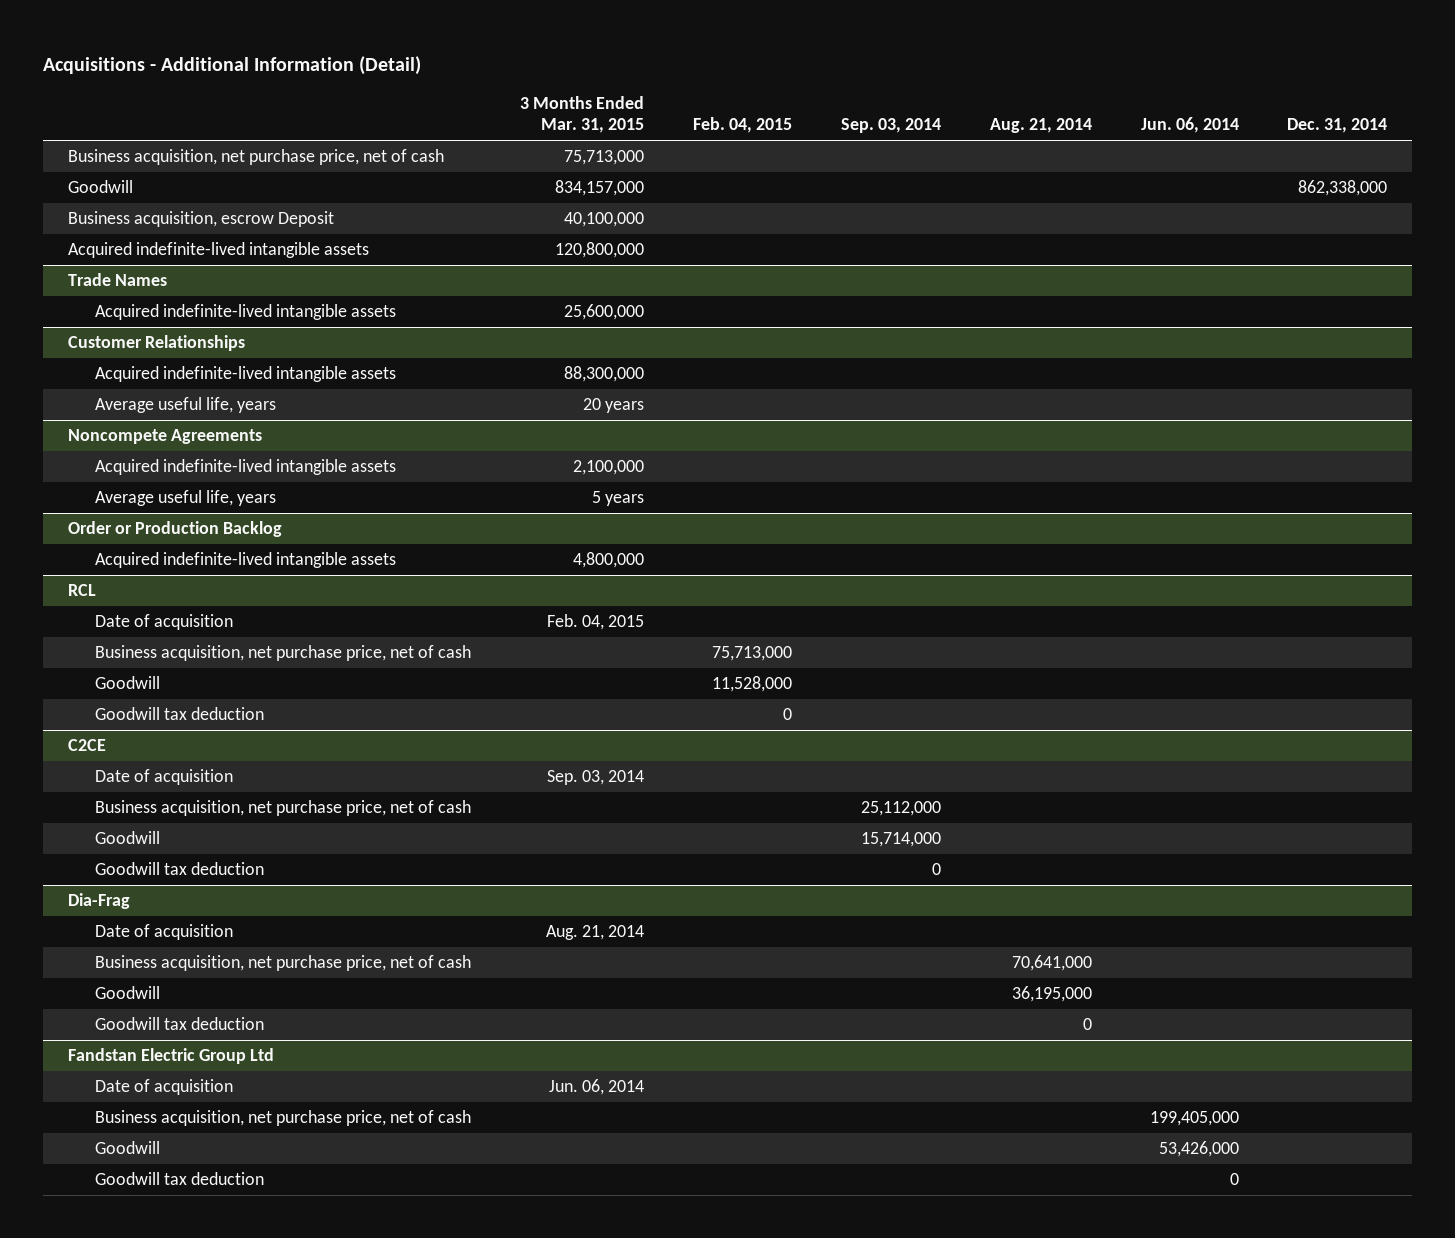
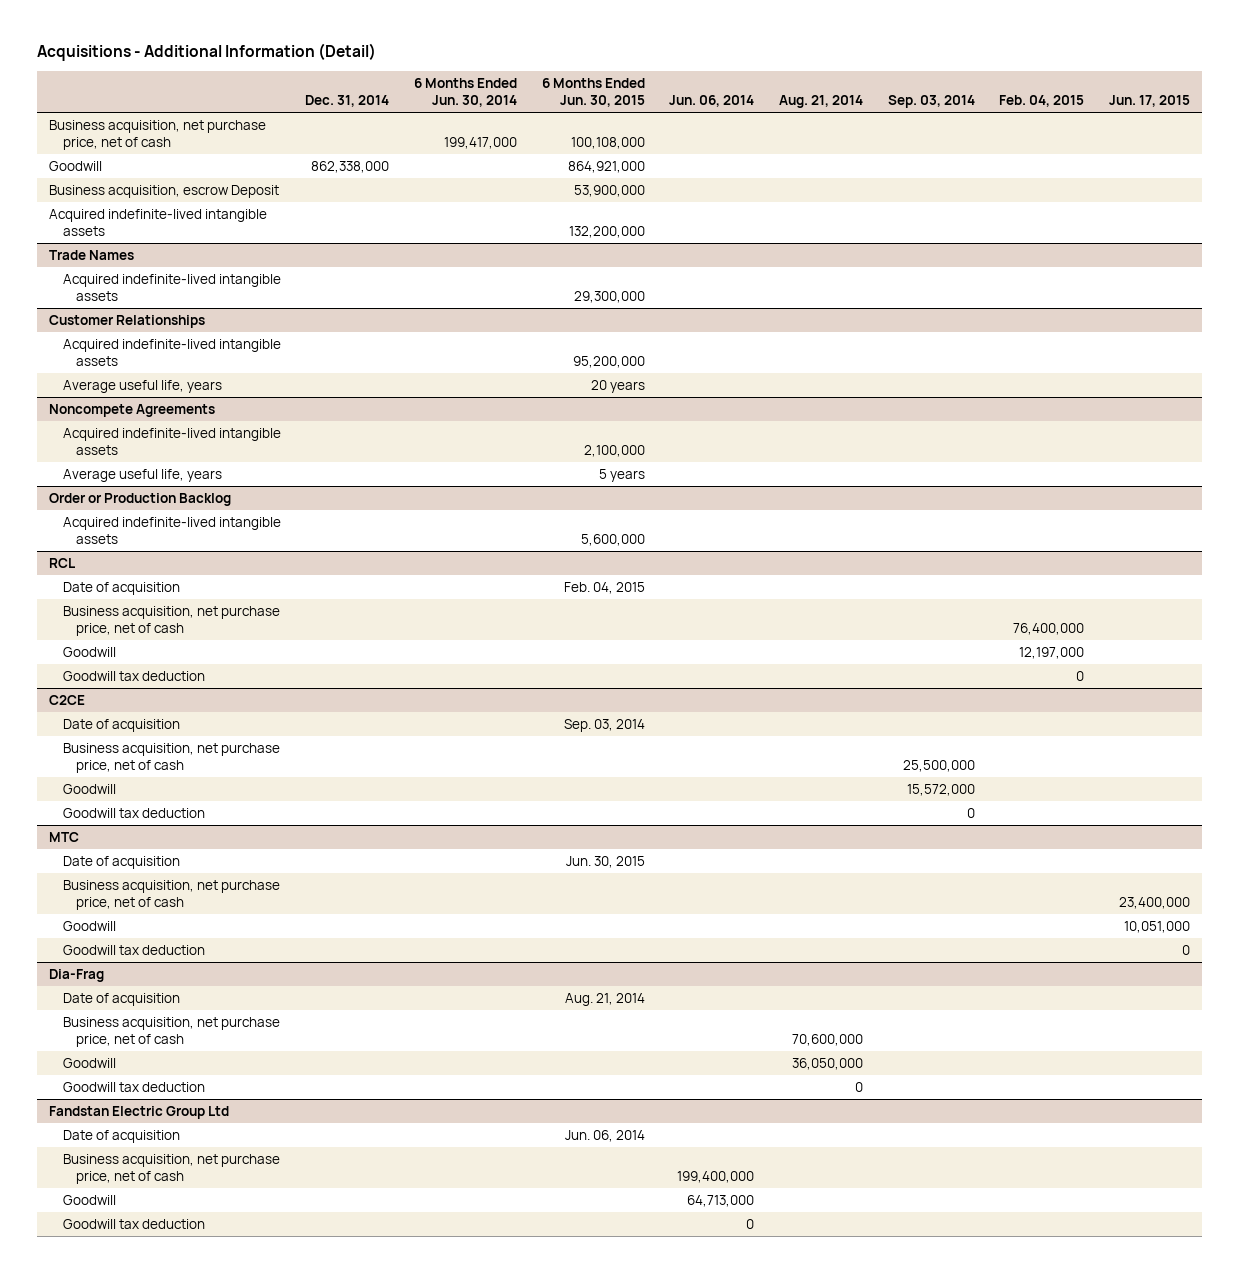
[519,96,644,134] 3 Months Ended Mar. 31, 2015 -> none
none -> [413,77,517,108] 6 Months Ended Jun. 30, 2014
none -> [541,77,645,108] 6 Months Ended Jun. 30, 2015
none -> [1108,95,1190,108] Jun. 17, 2015
[711,646,792,662] 75,713,000 -> [1013,623,1085,636] 76,400,000
[711,676,792,693] 11,528,000 -> [1019,646,1085,659] 12,197,000
[860,801,941,817] 25,112,000 -> [902,760,975,773] 25,500,000
[860,832,941,848] 15,714,000 -> [906,783,975,796] 15,572,000
none -> [48,831,79,842] MTC
none -> [62,855,180,869] Date of acquisition
none -> [62,879,280,911] Business acquisition, net purchase price, net of cash
none -> [62,920,116,931] Goodwill
none -> [62,944,205,955] Goodwill tax deduction
[1011,955,1092,972] 70,641,000 -> [791,1034,863,1047] 70,600,000
[1011,986,1092,1003] 36,195,000 -> [791,1057,863,1070] 36,050,000
[1149,1111,1239,1127] 199,405,000 -> [677,1171,755,1184] 199,400,000
[1158,1141,1239,1158] 53,426,000 -> [687,1194,755,1207] 64,713,000

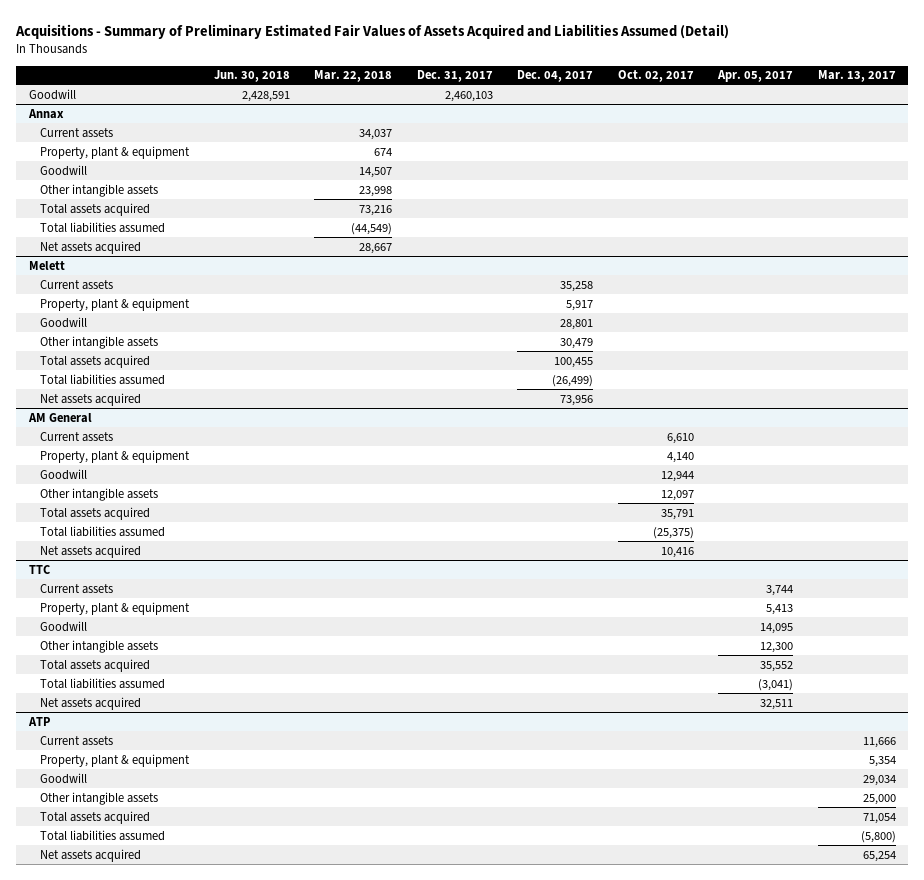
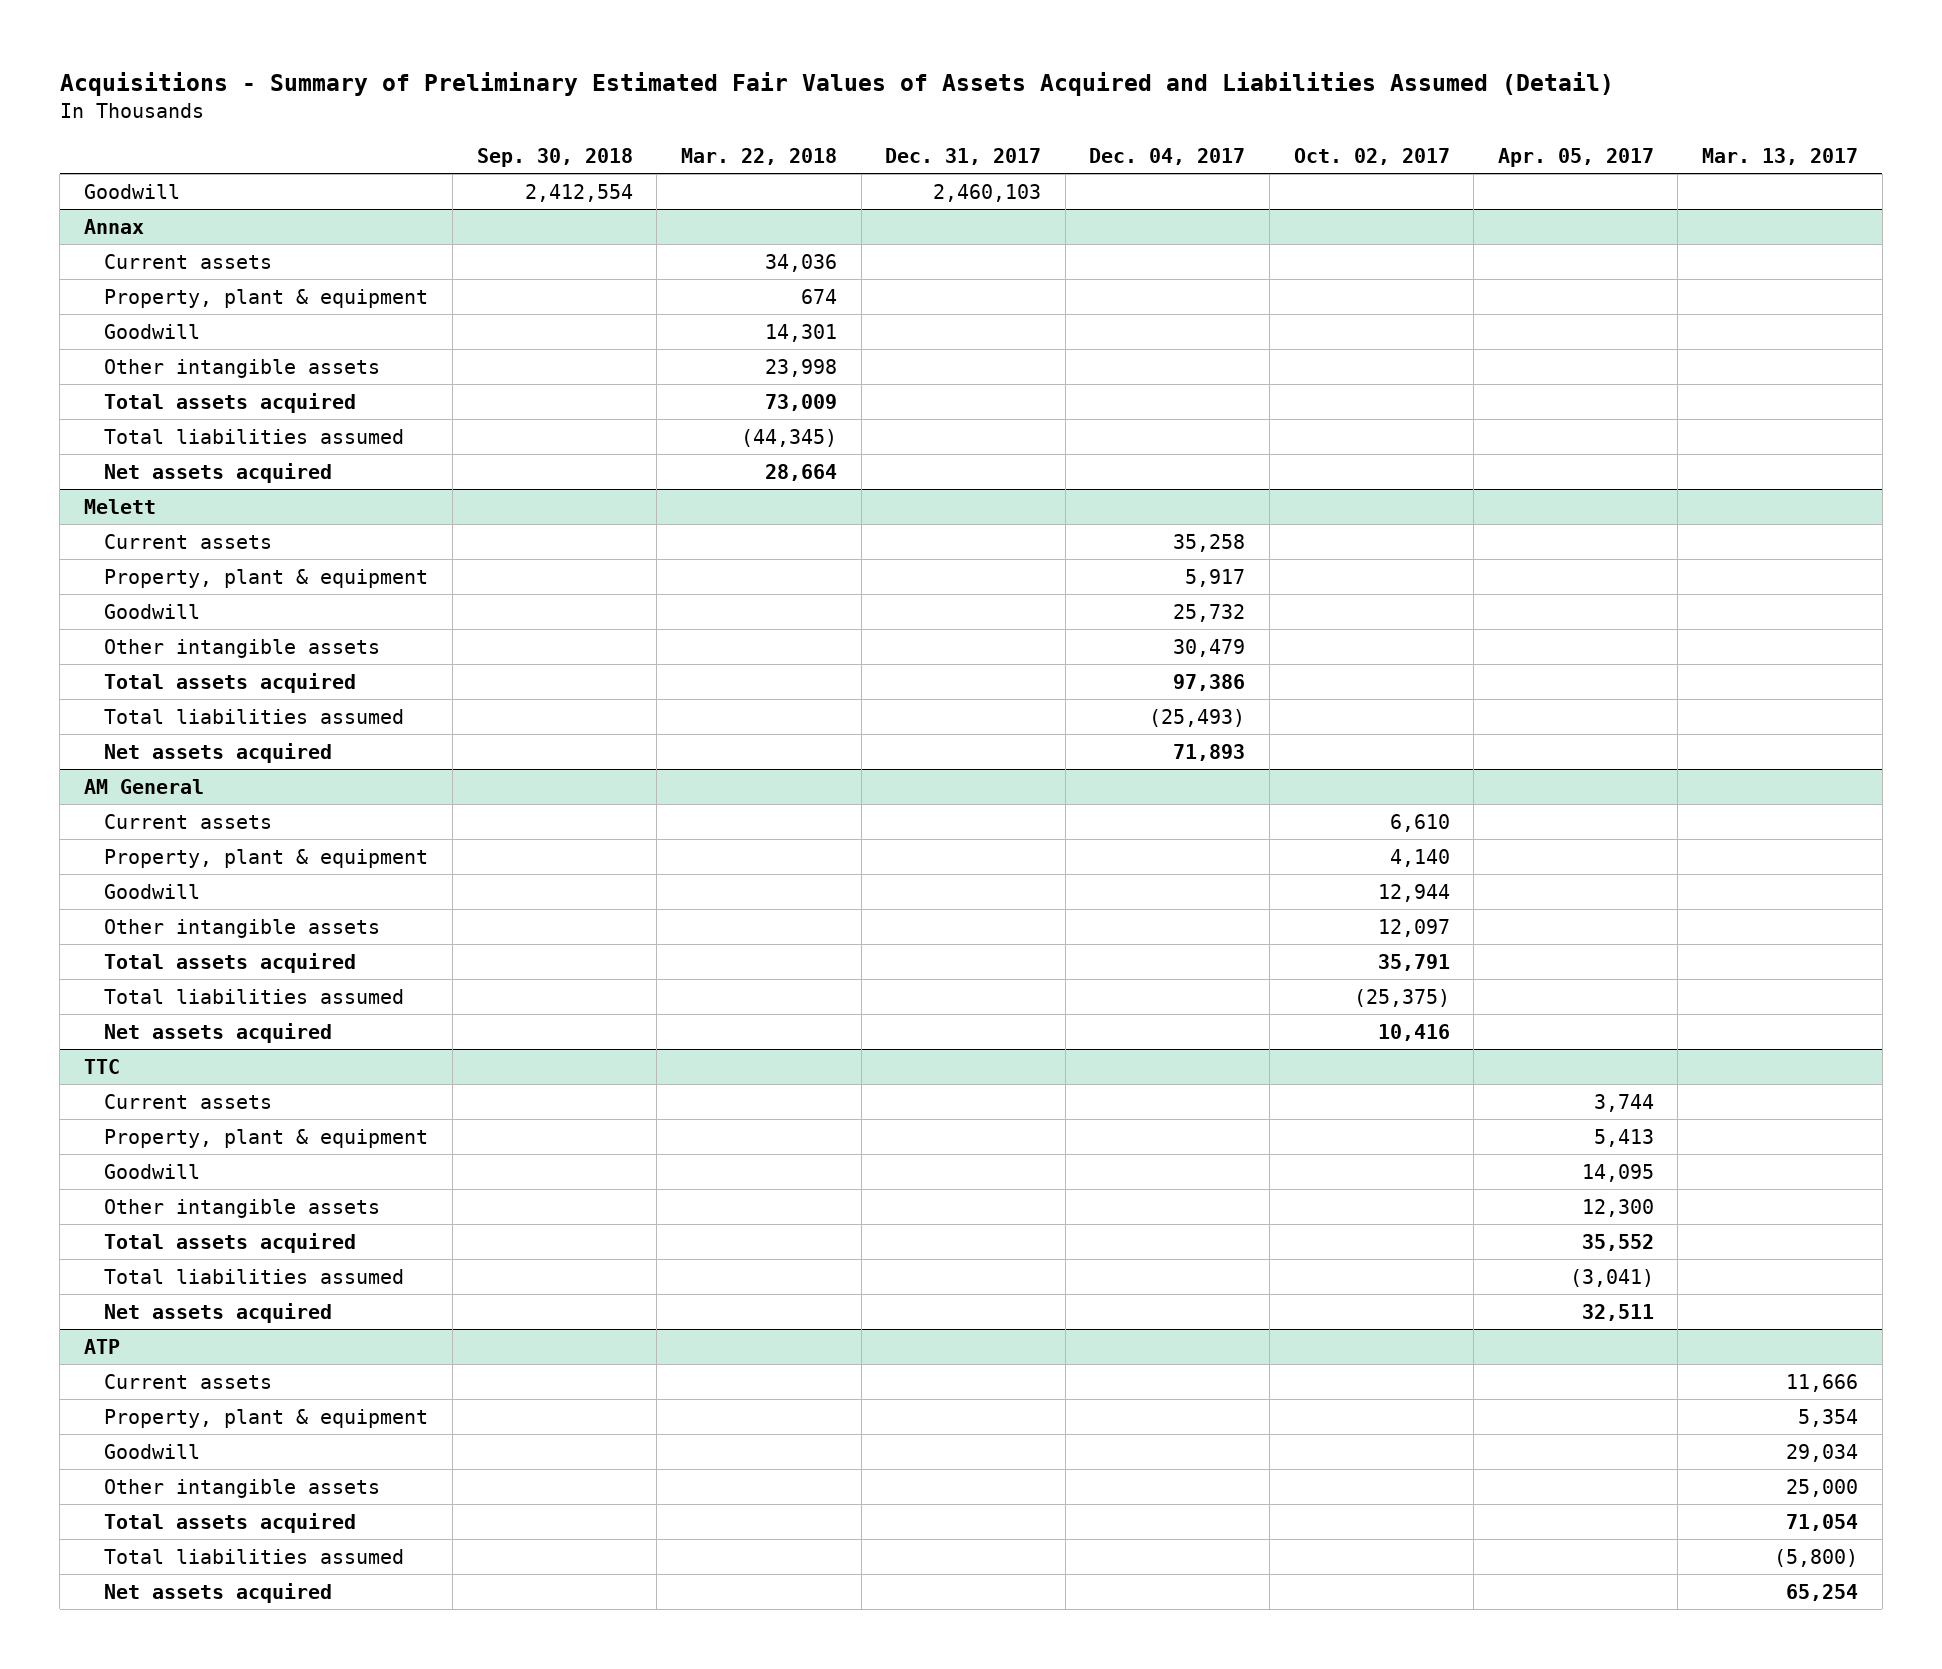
[213,70,290,83] Jun. 30, 2018 -> none
none -> [476,147,633,167] Sep. 30, 2018
[359,128,393,140] 34,037 -> [764,253,837,272] 34,036
[359,166,393,178] 14,507 -> [764,323,837,342] 14,301
[359,204,393,216] 73,216 -> [764,393,837,411] 73,009
[351,222,393,235] (44,549) -> [740,428,837,447] (44,345)
[359,242,393,254] 28,667 -> [764,463,837,481] 28,664
[560,318,594,330] 28,801 -> [1173,603,1246,622] 25,732
[554,356,594,368] 100,455 -> [1173,673,1246,691] 97,386
[552,374,594,387] (26,499) -> [1149,708,1246,727] (25,493)
[560,394,594,406] 73,956 -> [1173,743,1246,761] 71,893

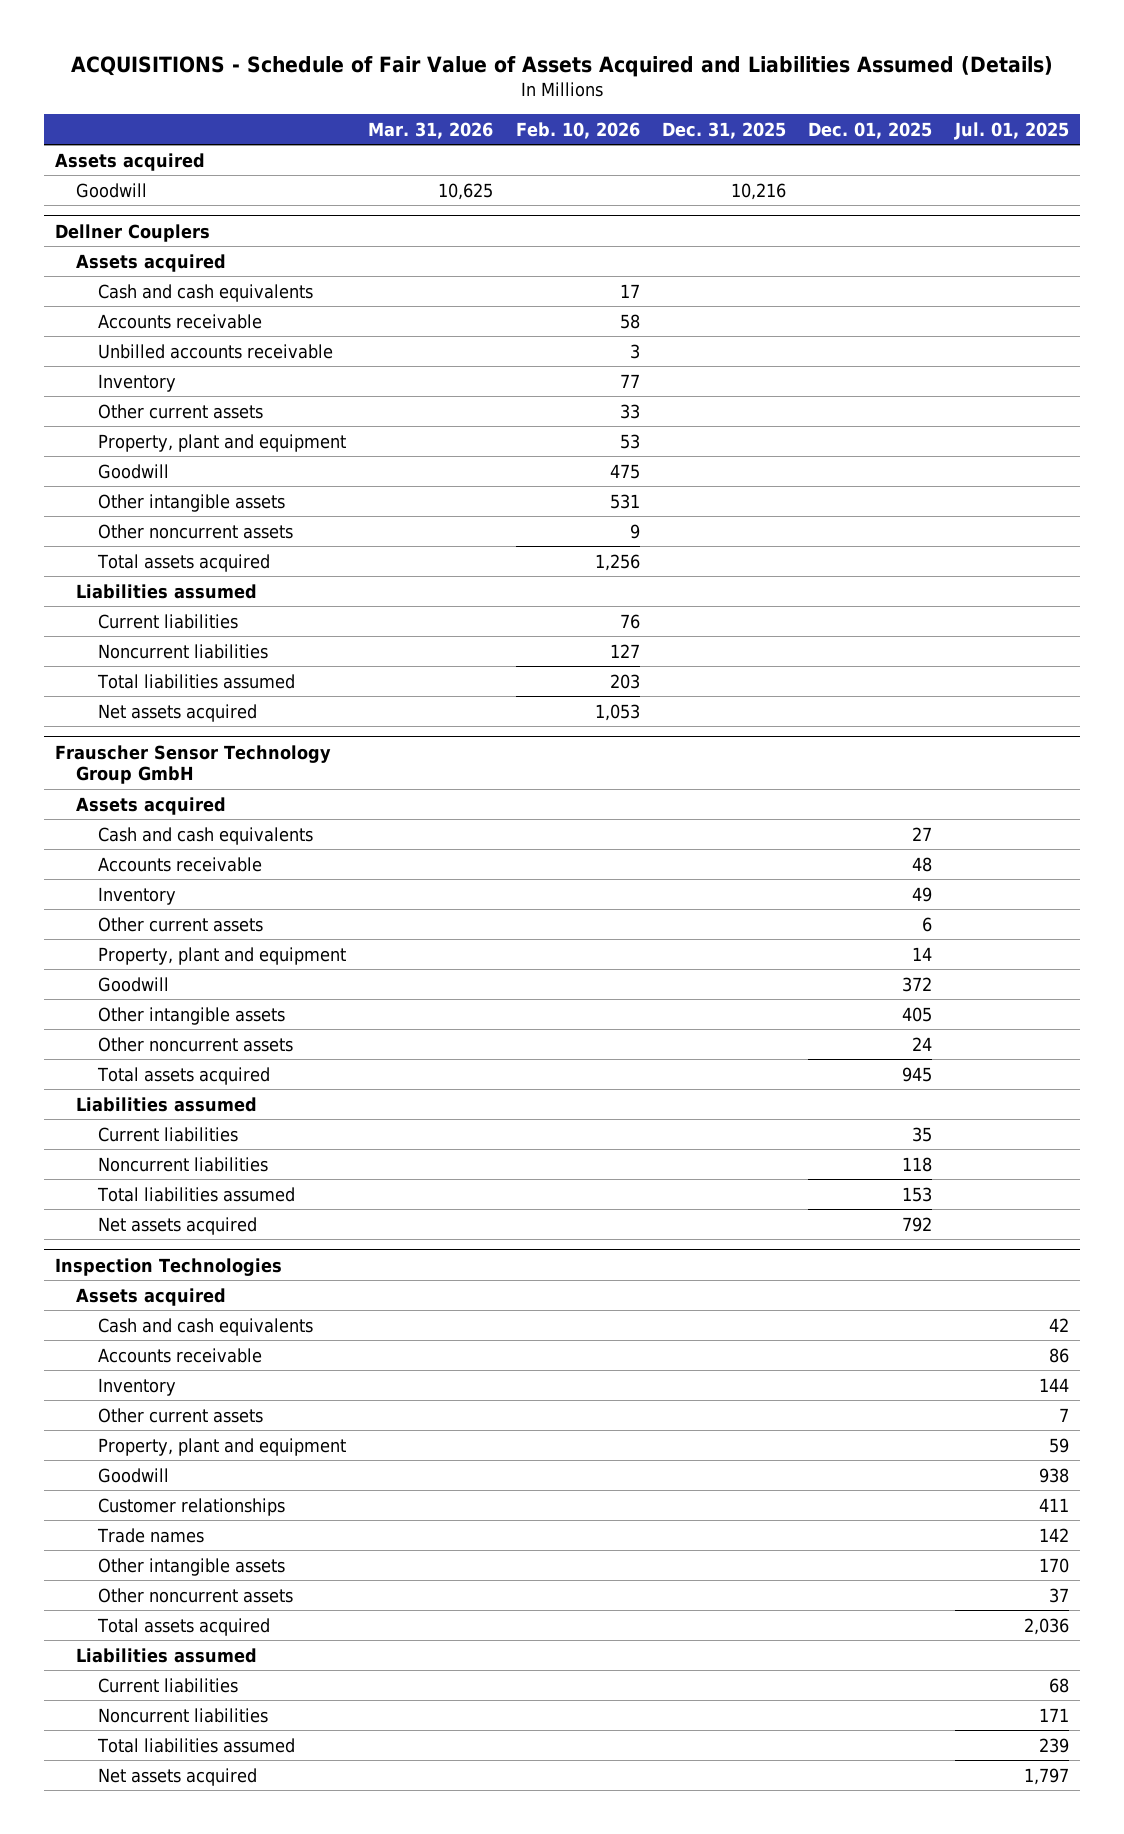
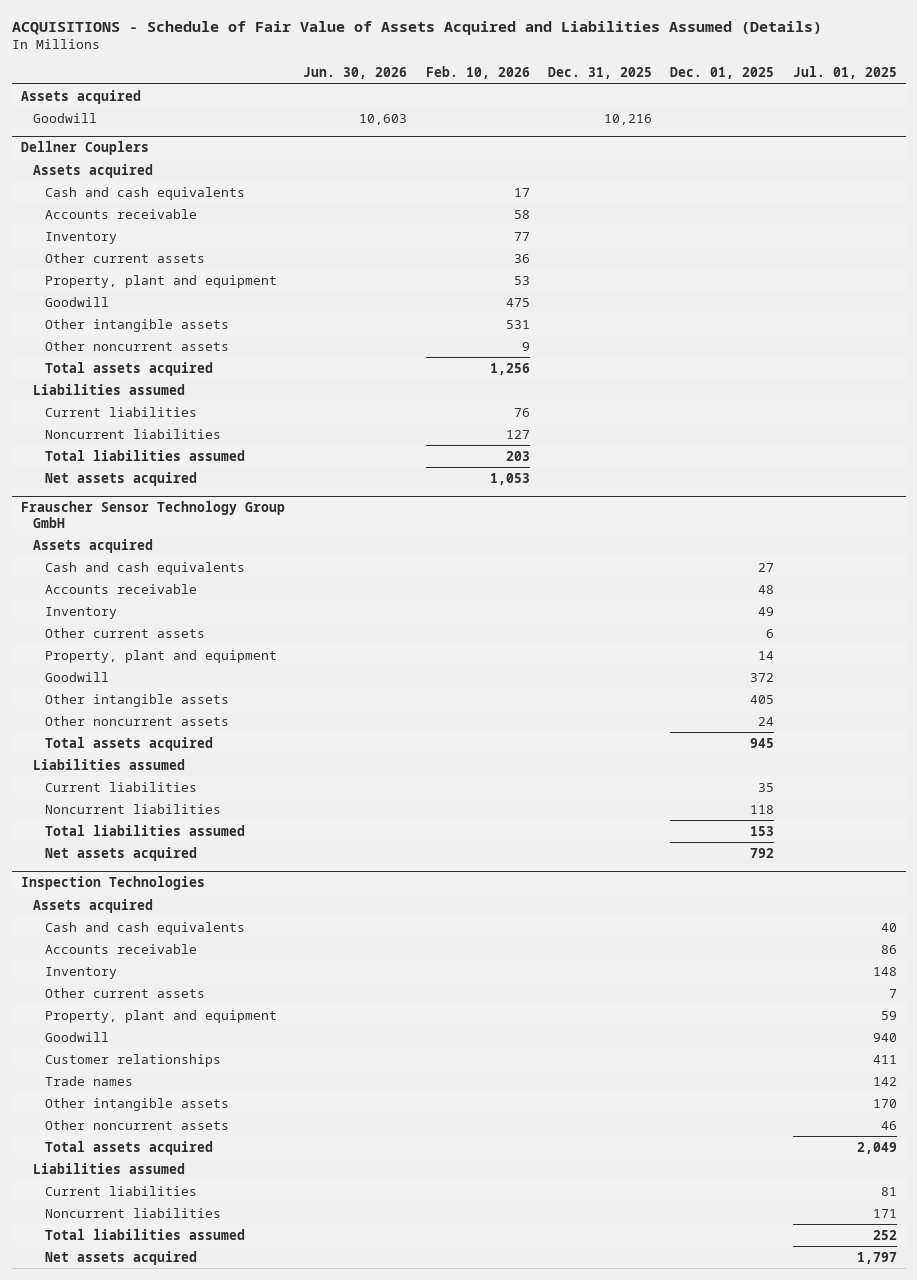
[368,121,494,139] Mar. 31, 2026 -> none
none -> [303,67,408,80] Jun. 30, 2026
[97,343,333,359] Unbilled accounts receivable -> none
[619,403,640,419] 33 -> [513,253,530,263] 36
[1048,1317,1069,1332] 42 -> [880,922,897,932] 40
[1038,1377,1069,1392] 144 -> [872,966,897,976] 148
[1038,1467,1069,1483] 938 -> [872,1032,897,1042] 940
[1048,1587,1069,1603] 37 -> [880,1120,897,1130] 46
[1023,1617,1069,1635] 2,036 -> [856,1141,897,1154] 2,049
[1048,1677,1069,1693] 68 -> [880,1186,897,1196] 81
[1038,1737,1069,1753] 239 -> [872,1229,897,1240] 252

